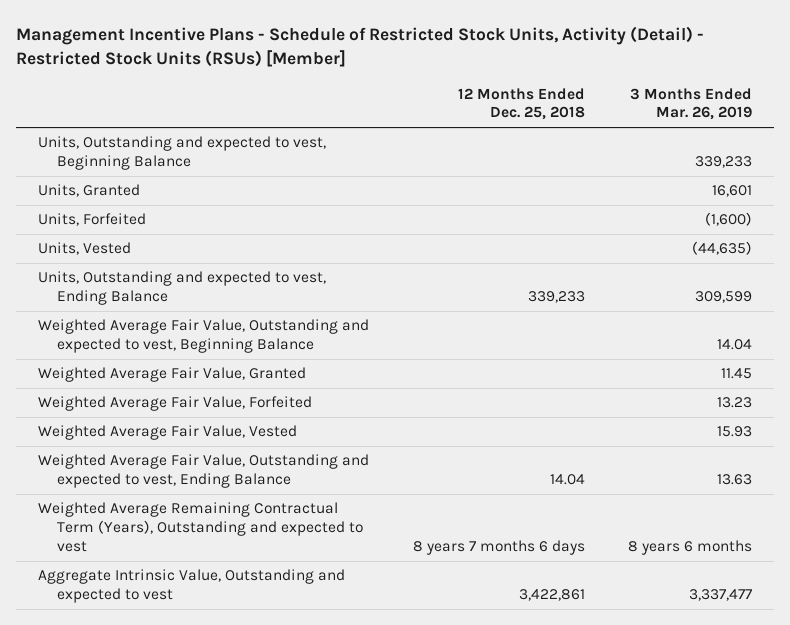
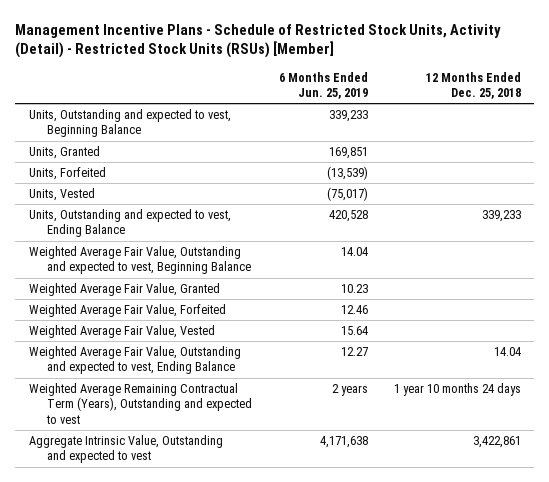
[630,87,753,121] 3 Months Ended Mar. 26, 2019 -> none
none -> [278,71,368,100] 6 Months Ended Jun. 25, 2019
[412,539,585,555] 8 years 7 months 6 days -> [393,383,521,397] 1 year 10 months 24 days

